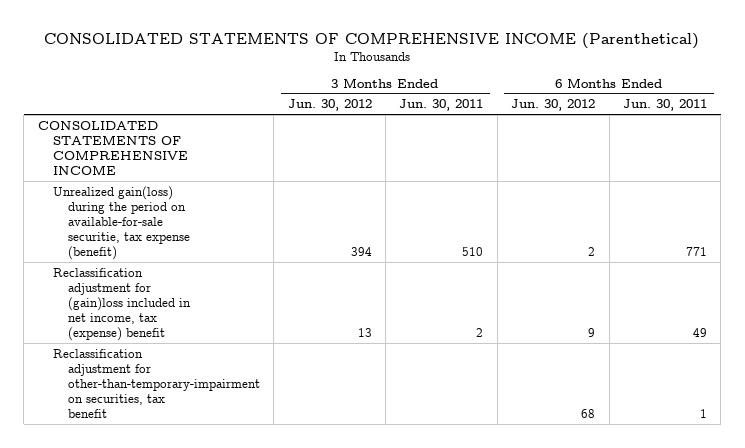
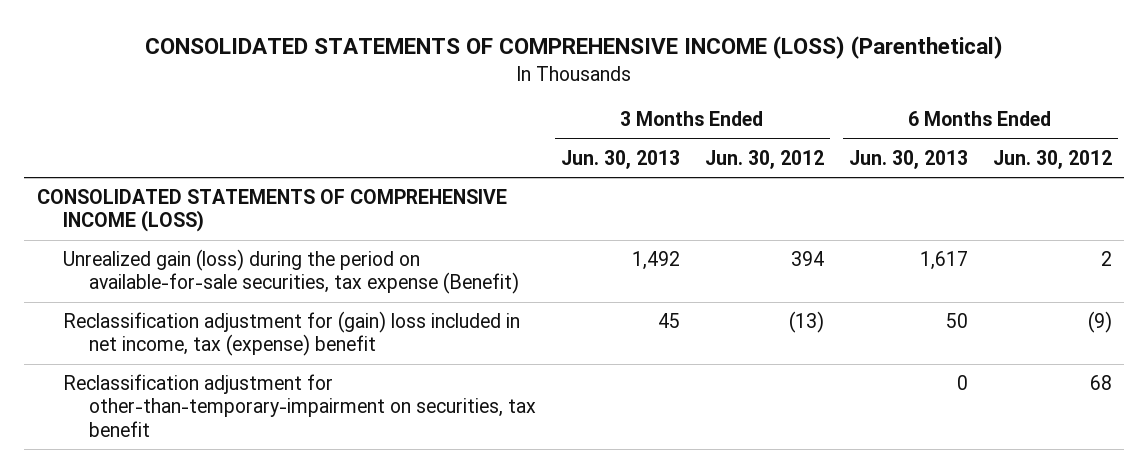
[44,32,700,49] CONSOLIDATED STATEMENTS OF COMPREHENSIVE INCOME (Parenthetical) -> [145,36,1004,60] CONSOLIDATED STATEMENTS OF COMPREHENSIVE INCOME (LOSS) (Parenthetical)
[399,99,484,112] Jun. 30, 2011 -> none
[623,99,708,112] Jun. 30, 2011 -> none
none -> [560,149,680,169] Jun. 30, 2013
none -> [848,149,968,169] Jun. 30, 2013
[37,120,188,175] CONSOLIDATED STATEMENTS OF COMPREHENSIVE INCOME -> [36,189,507,233] CONSOLIDATED STATEMENTS OF COMPREHENSIVE INCOME (LOSS)
[52,185,190,260] Unrealized gain(loss) during the period on available-for-sale securitie, tax expense (benefit) -> [62,249,519,295] Unrealized gain (loss) during the period on available-for-sale securities, tax expense (Benefit)
[52,267,191,341] Reclassification adjustment for (gain)loss included in net income, tax (expense) benefit -> [62,311,520,357] Reclassification adjustment for (gain) loss included in net income, tax (expense) benefit
[357,327,372,337] 13 -> [788,311,824,334] (13)
[588,327,596,337] 9 -> [1087,311,1112,334] (9)

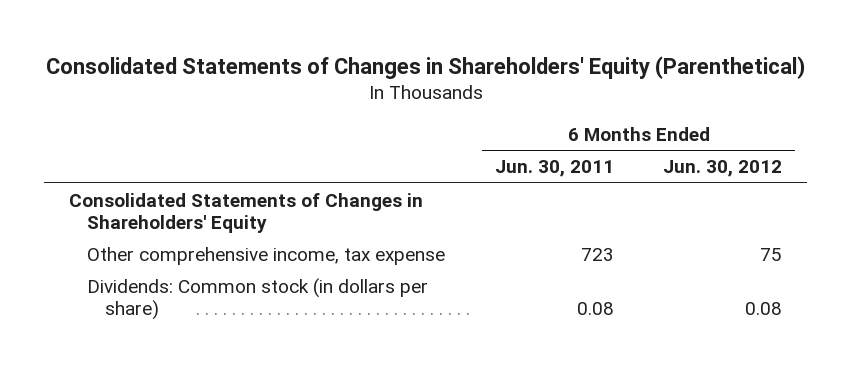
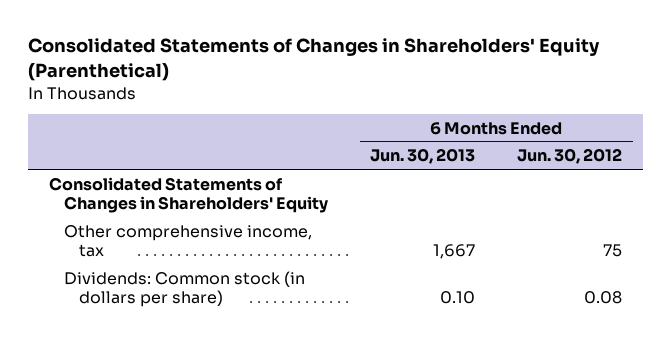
[494,160,614,178] Jun. 30, 2011 -> none
none -> [370,148,476,165] Jun. 30, 2013
[86,246,445,265] Other comprehensive income, tax expense -> [64,224,313,258] Other comprehensive income, tax

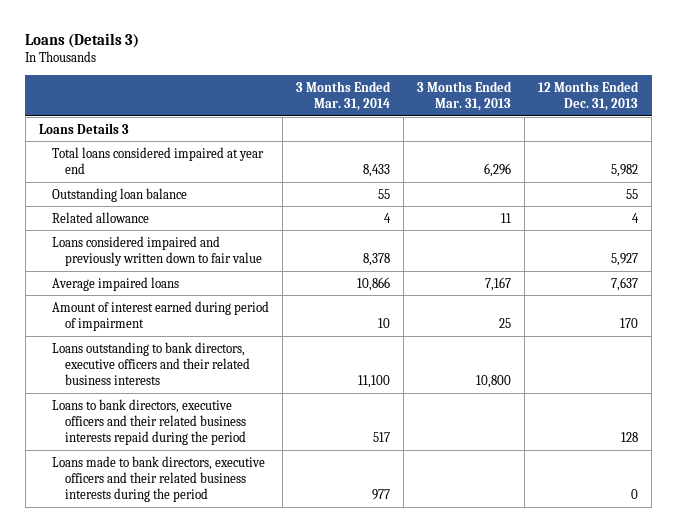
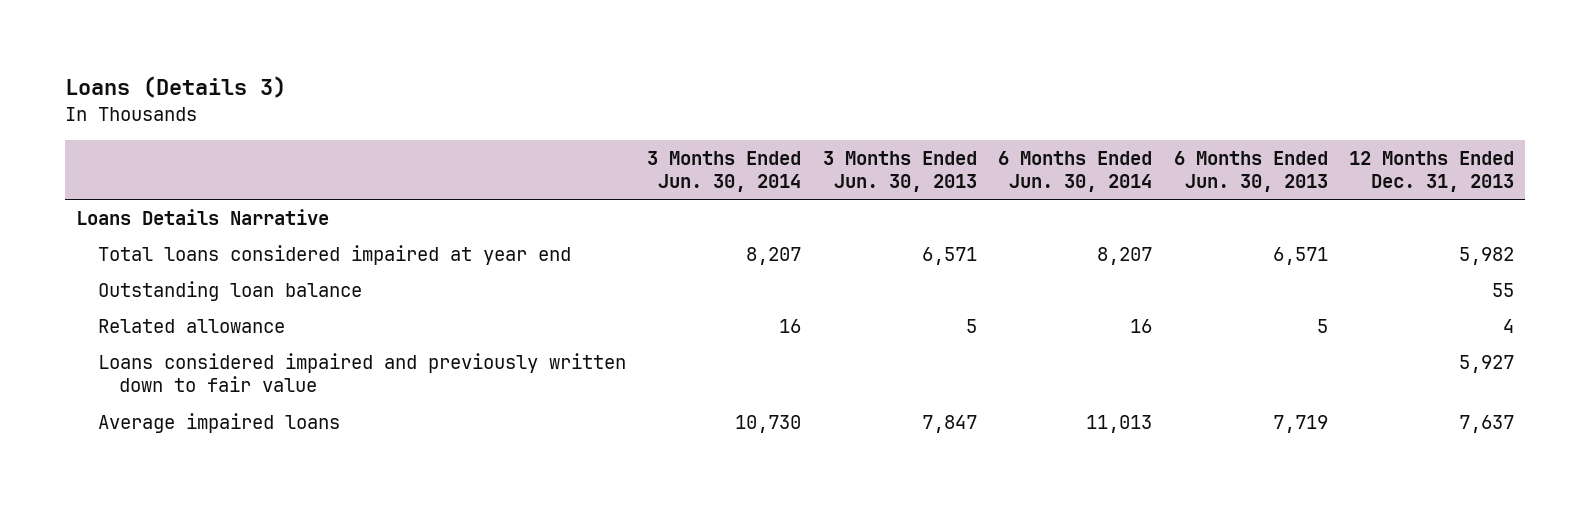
[296,80,392,111] 3 Months Ended Mar. 31, 2014 -> none
[417,80,513,111] 3 Months Ended Mar. 31, 2013 -> none
none -> [647,150,802,193] 3 Months Ended Jun. 30, 2014
none -> [822,150,977,193] 3 Months Ended Jun. 30, 2013
none -> [998,150,1153,193] 6 Months Ended Jun. 30, 2014
none -> [1173,150,1328,193] 6 Months Ended Jun. 30, 2013
[38,122,129,134] Loans Details 3 -> [75,209,329,226] Loans Details Narrative
[52,300,270,331] Amount of interest earned during period of impairment -> none
[52,341,251,386] Loans outstanding to bank directors, executive officers and their related business interests -> none
[52,398,247,446] Loans to bank directors, executive officers and their related business interests repaid during the period -> none
[52,455,266,503] Loans made to bank directors, executive officers and their related business interests during the period -> none

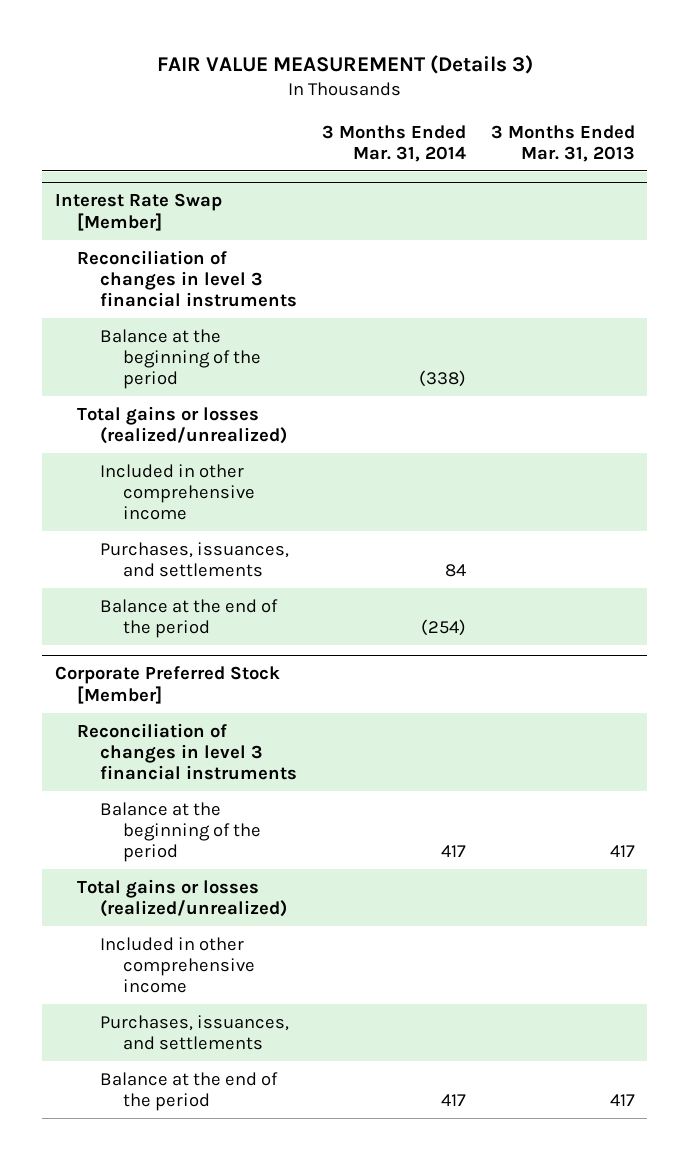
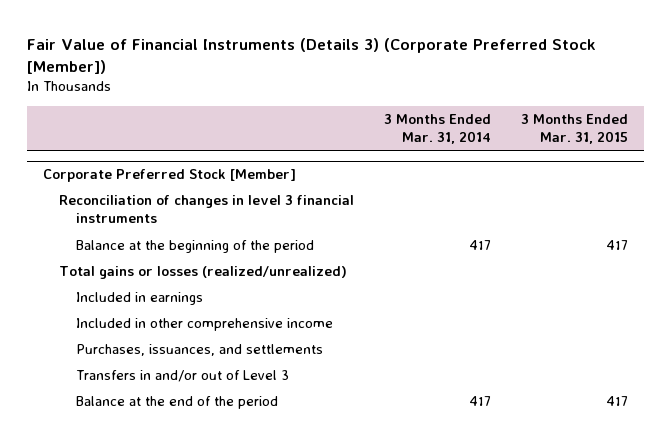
[156,54,533,74] FAIR VALUE MEASUREMENT (Details 3) -> [27,37,597,75] Fair Value of Financial Instruments (Details 3) (Corporate Preferred Stock [Member])
[490,124,635,162] 3 Months Ended Mar. 31, 2013 -> none
none -> [521,113,629,145] 3 Months Ended Mar. 31, 2015
[54,193,222,231] Interest Rate Swap [Member] -> none
[77,249,298,308] Reconciliation of changes in level 3 financial instruments -> none
[100,328,261,390] Balance at the beginning of the period -> none
[77,405,288,444] Total gains or losses (realized/unrealized) -> none
[100,463,255,521] Included in other comprehensive income -> none
[100,541,290,577] Purchases, issuances, and settlements -> none
[100,598,279,638] Balance at the end of the period -> none
none -> [76,291,204,305] Included in earnings
none -> [76,369,290,382] Transfers in and/or out of Level 3

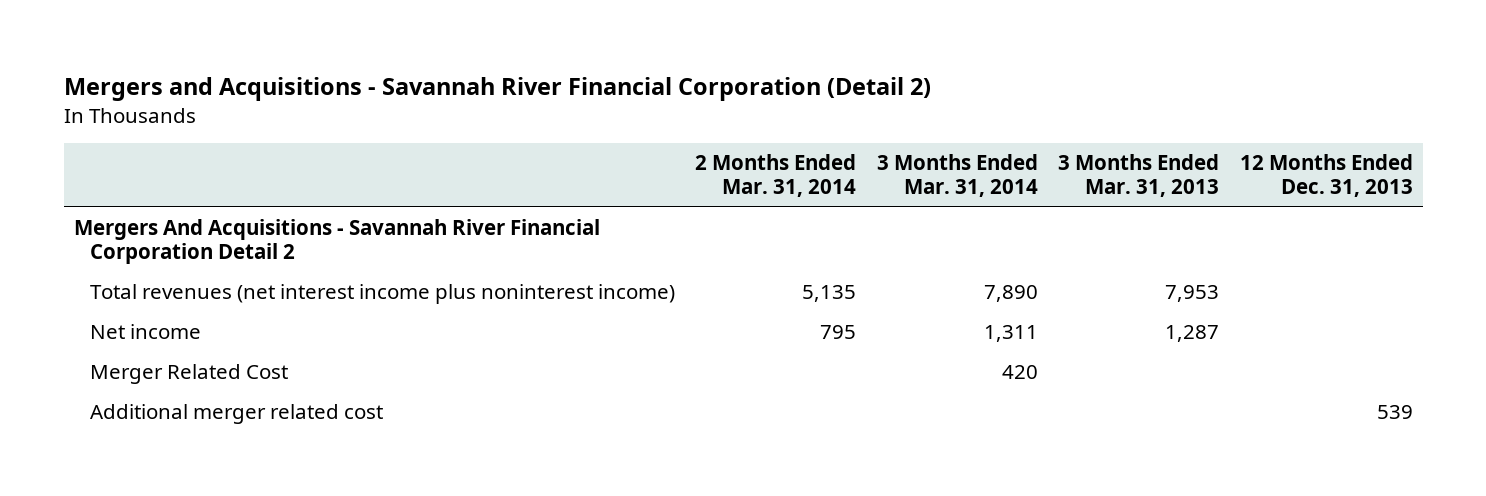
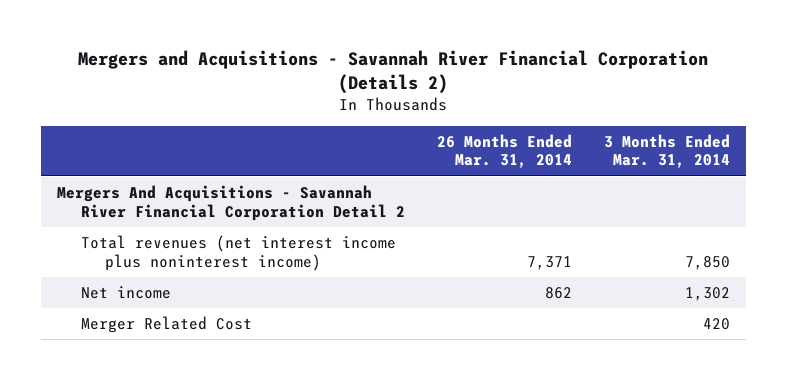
[63,77,931,102] Mergers and Acquisitions - Savannah River Financial Corporation (Detail 2) -> [78,50,709,95] Mergers and Acquisitions - Savannah River Financial Corporation (Details 2)
[695,154,857,198] 2 Months Ended Mar. 31, 2014 -> none
[1058,154,1220,198] 3 Months Ended Mar. 31, 2013 -> none
[1239,154,1413,198] 12 Months Ended Dec. 31, 2013 -> none
none -> [437,133,573,169] 26 Months Ended Mar. 31, 2014
[983,285,1038,303] 7,890 -> [684,255,730,270] 7,850
[983,325,1038,343] 1,311 -> [684,286,730,301] 1,302
[90,404,384,425] Additional merger related cost -> none

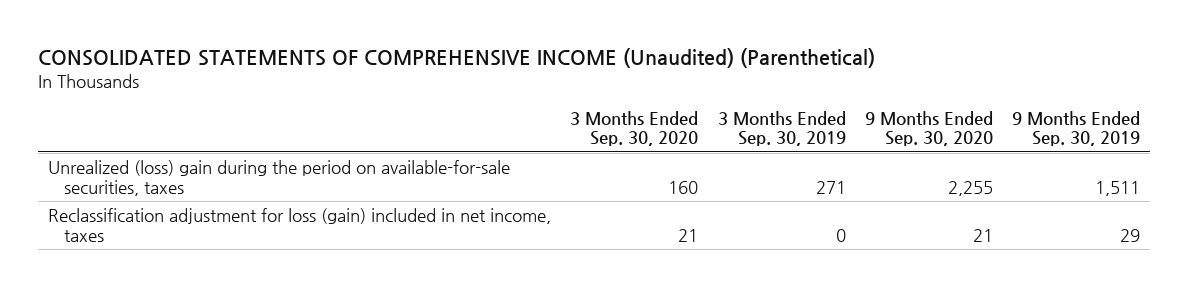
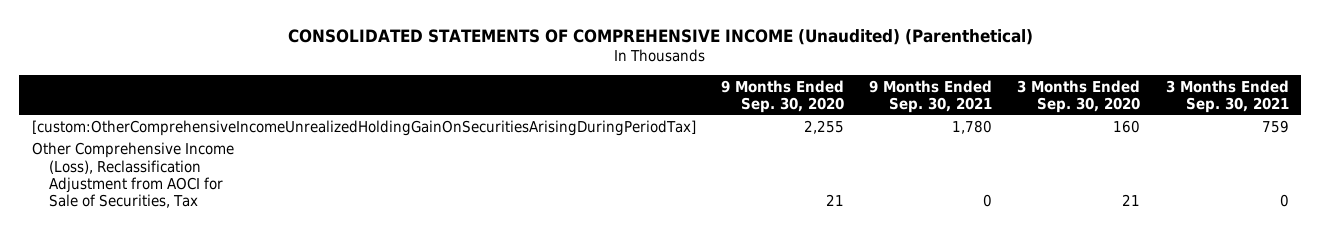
[717,111,846,147] 3 Months Ended Sep. 30, 2019 -> none
[1012,111,1141,147] 9 Months Ended Sep. 30, 2019 -> none
none -> [869,79,993,113] 9 Months Ended Sep. 30, 2021
none -> [1165,79,1289,113] 3 Months Ended Sep. 30, 2021
[48,160,511,196] Unrealized (loss) gain during the period on available-for-sale securities, taxes -> [31,120,696,137] [custom:OtherComprehensiveIncomeUnrealizedHoldingGainOnSecuritiesArisingDuringPeriodTax]
[48,208,552,242] Reclassification adjustment for loss (gain) included in net income, taxes -> [31,142,234,208] Other Comprehensive Income (Loss), Reclassification Adjustment from AOCI for Sale of Securities, Tax

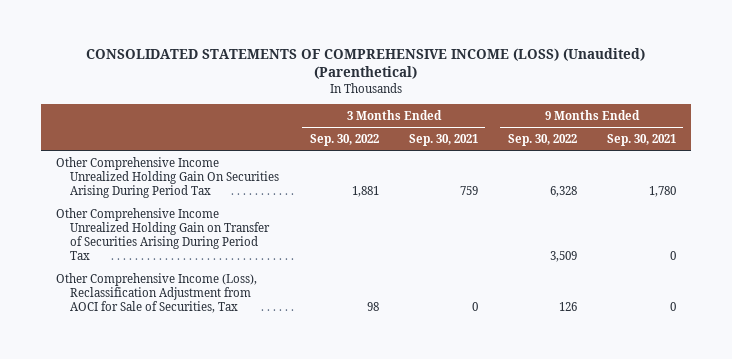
[288,28,1034,45] CONSOLIDATED STATEMENTS OF COMPREHENSIVE INCOME (Unaudited) (Parenthetical) -> [85,47,645,79] CONSOLIDATED STATEMENTS OF COMPREHENSIVE INCOME (LOSS) (Unaudited) (Parenthetical)
[721,79,845,113] 9 Months Ended Sep. 30, 2020 -> none
[1017,79,1141,113] 3 Months Ended Sep. 30, 2020 -> none
none -> [309,134,379,147] Sep. 30, 2022
none -> [507,134,577,147] Sep. 30, 2022
[31,120,696,137] [custom:OtherComprehensiveIncomeUnrealizedHoldingGainOnSecuritiesArisingDuringPeriodTax] -> [55,156,280,198] Other Comprehensive Income Unrealized Holding Gain On Securities Arising During Period Tax
none -> [55,207,271,260] Other Comprehensive Income Unrealized Holding Gain on Transfer of Securities Arising During Period Tax

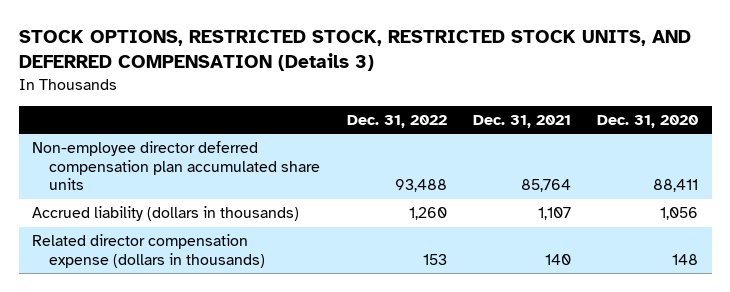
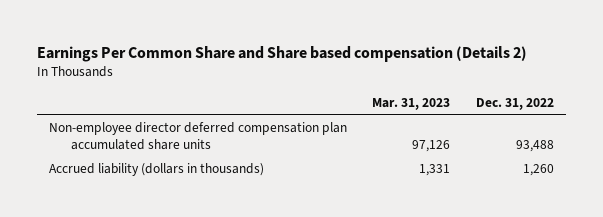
[18,30,691,72] STOCK OPTIONS, RESTRICTED STOCK, RESTRICTED STOCK UNITS, AND DEFERRED COMPENSATION (Details 3) -> [36,45,527,62] Earnings Per Common Share and Share based compensation (Details 2)
[473,114,572,128] Dec. 31, 2021 -> none
[597,114,699,128] Dec. 31, 2020 -> none
none -> [372,97,451,110] Mar. 31, 2023
[31,234,266,268] Related director compensation expense (dollars in thousands) -> none

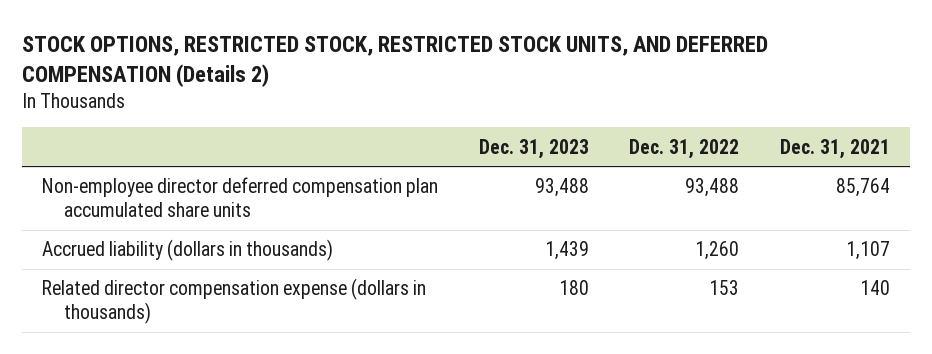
[36,45,527,62] Earnings Per Common Share and Share based compensation (Details 2) -> [21,35,768,87] STOCK OPTIONS, RESTRICTED STOCK, RESTRICTED STOCK UNITS, AND DEFERRED COMPENSATION (Details 2)
[372,97,451,110] Mar. 31, 2023 -> none
none -> [478,138,589,159] Dec. 31, 2023
none -> [779,138,890,159] Dec. 31, 2021
none -> [42,278,427,325] Related director compensation expense (dollars in thousands)

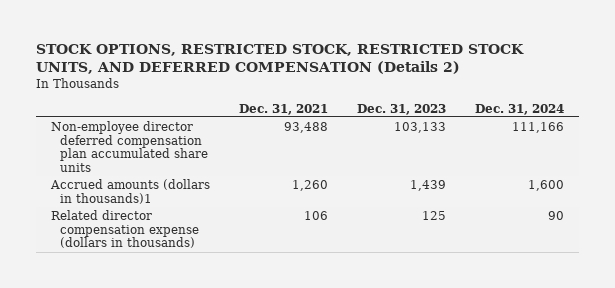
[629,138,740,159] Dec. 31, 2022 -> none
none -> [475,103,565,115] Dec. 31, 2024
[534,178,589,198] 93,488 -> [394,121,447,133] 103,133
[835,178,890,198] 85,764 -> [283,121,328,133] 93,488
[42,239,334,262] Accrued liability (dollars in thousands) -> [49,178,210,204] Accrued amounts (dollars in thousands)1
[845,241,890,261] 1,107 -> [291,179,328,191] 1,260
[558,280,589,296] 180 -> [422,210,447,220] 125
[859,280,890,296] 140 -> [303,210,328,220] 106

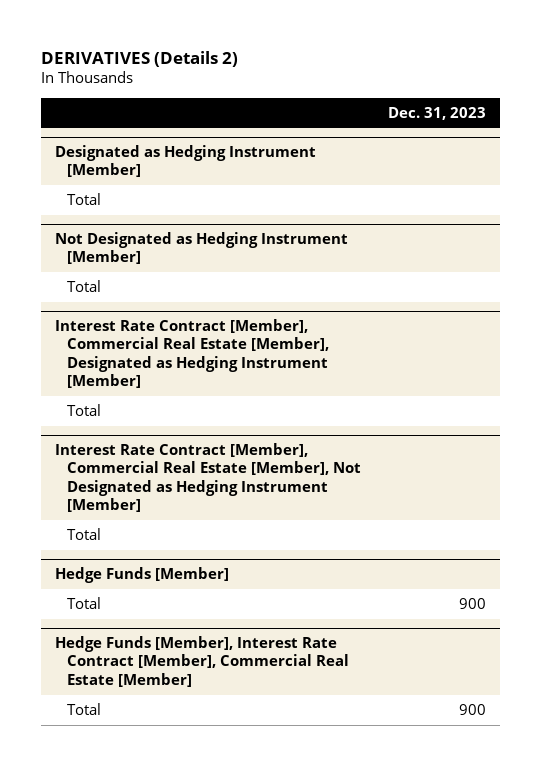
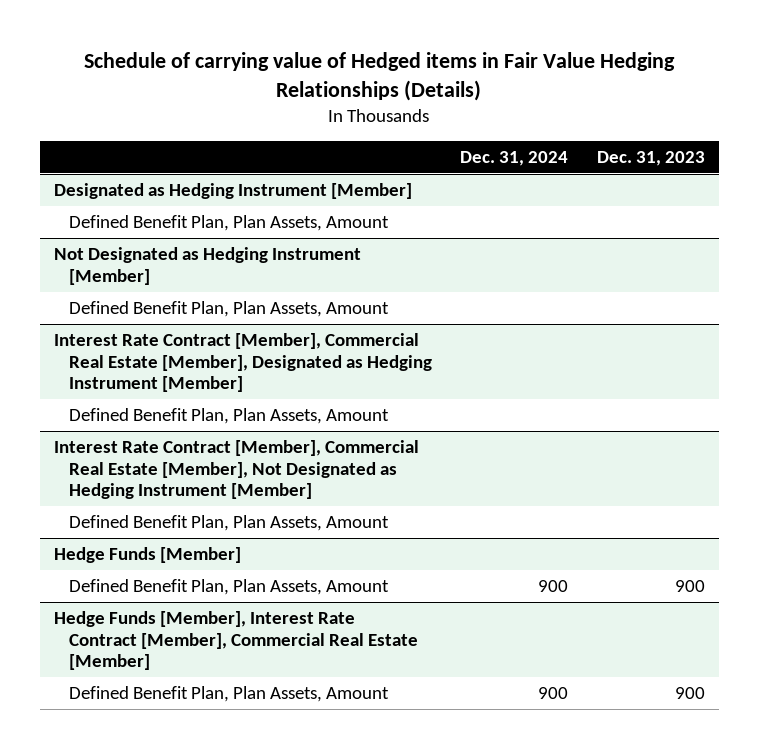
[41,50,239,67] DERIVATIVES (Details 2) -> [84,52,676,102] Schedule of carrying value of Hedged items in Fair Value Hedging Relationships (Details)
none -> [460,150,569,166] Dec. 31, 2024
[67,192,102,205] Total -> none
none -> [69,215,390,232] Defined Benefit Plan, Plan Assets, Amount
[67,279,102,292] Total -> none
none -> [69,301,390,318] Defined Benefit Plan, Plan Assets, Amount
[67,403,102,416] Total -> none
none -> [69,408,390,425] Defined Benefit Plan, Plan Assets, Amount
[67,527,102,540] Total -> none
none -> [69,515,390,532] Defined Benefit Plan, Plan Assets, Amount
[67,596,102,609] Total -> none
none -> [69,579,390,596] Defined Benefit Plan, Plan Assets, Amount
[67,702,102,715] Total -> none
none -> [69,686,390,703] Defined Benefit Plan, Plan Assets, Amount

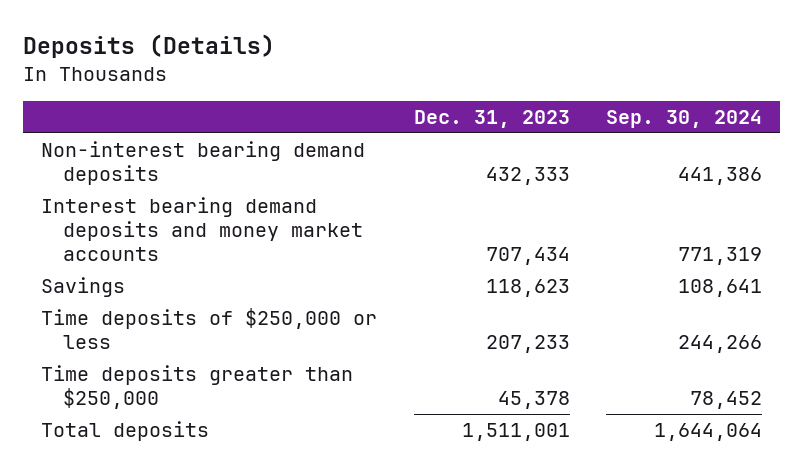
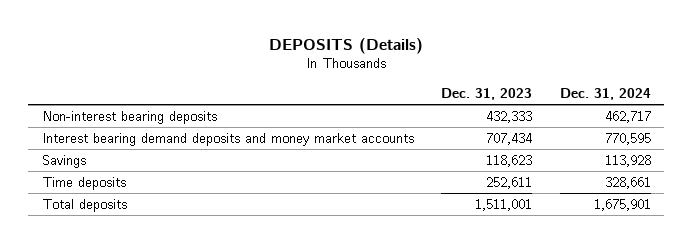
[23,34,276,59] Deposits (Details) -> [269,37,424,54] DEPOSITS (Details)
[606,110,763,129] Sep. 30, 2024 -> none
none -> [559,87,651,100] Dec. 31, 2024
[41,141,366,186] Non-interest bearing demand deposits -> [42,110,218,124] Non-interest bearing deposits
[41,308,378,350] Time deposits of $250,000 or less -> none
[41,365,354,410] Time deposits greater than $250,000 -> none
none -> [42,176,127,190] Time deposits

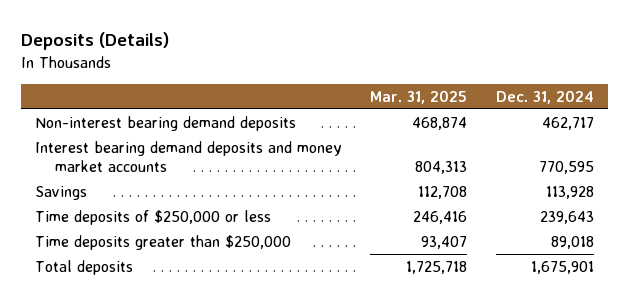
[269,37,424,54] DEPOSITS (Details) -> [20,31,169,50] Deposits (Details)
[441,87,533,100] Dec. 31, 2023 -> none
none -> [370,89,468,104] Mar. 31, 2025
[42,110,218,124] Non-interest bearing deposits -> [35,115,297,131] Non-interest bearing demand deposits
[42,176,127,190] Time deposits -> none
none -> [35,209,272,225] Time deposits of $250,000 or less
none -> [35,234,292,250] Time deposits greater than $250,000

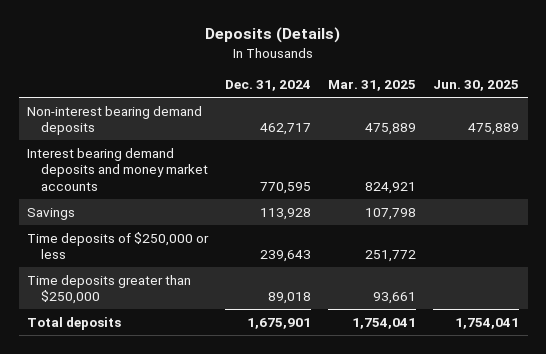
none -> [433,79,520,91] Jun. 30, 2025
[412,116,468,130] 468,874 -> [365,123,417,136] 475,889
[415,160,468,174] 804,313 -> [365,181,417,194] 824,921
[418,185,468,199] 112,708 -> [365,207,417,220] 107,798
[413,210,468,224] 246,416 -> [365,250,417,263] 251,772
[421,235,468,249] 93,407 -> [373,292,417,305] 93,661
[406,260,468,274] 1,725,718 -> [352,317,417,329] 1,754,041

